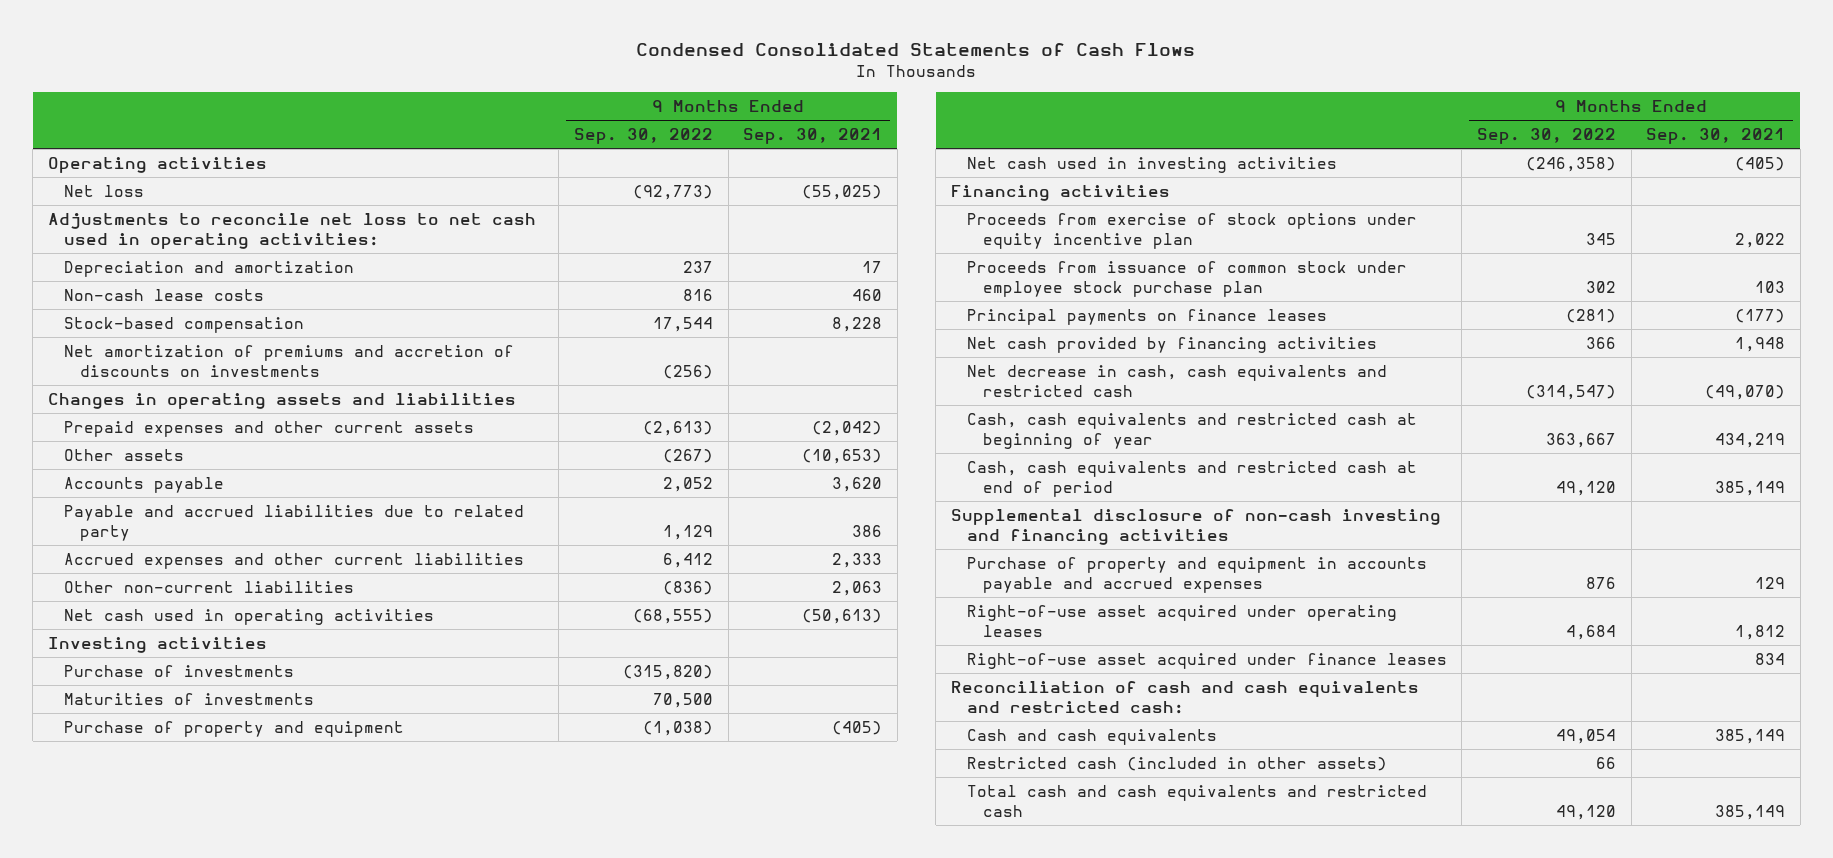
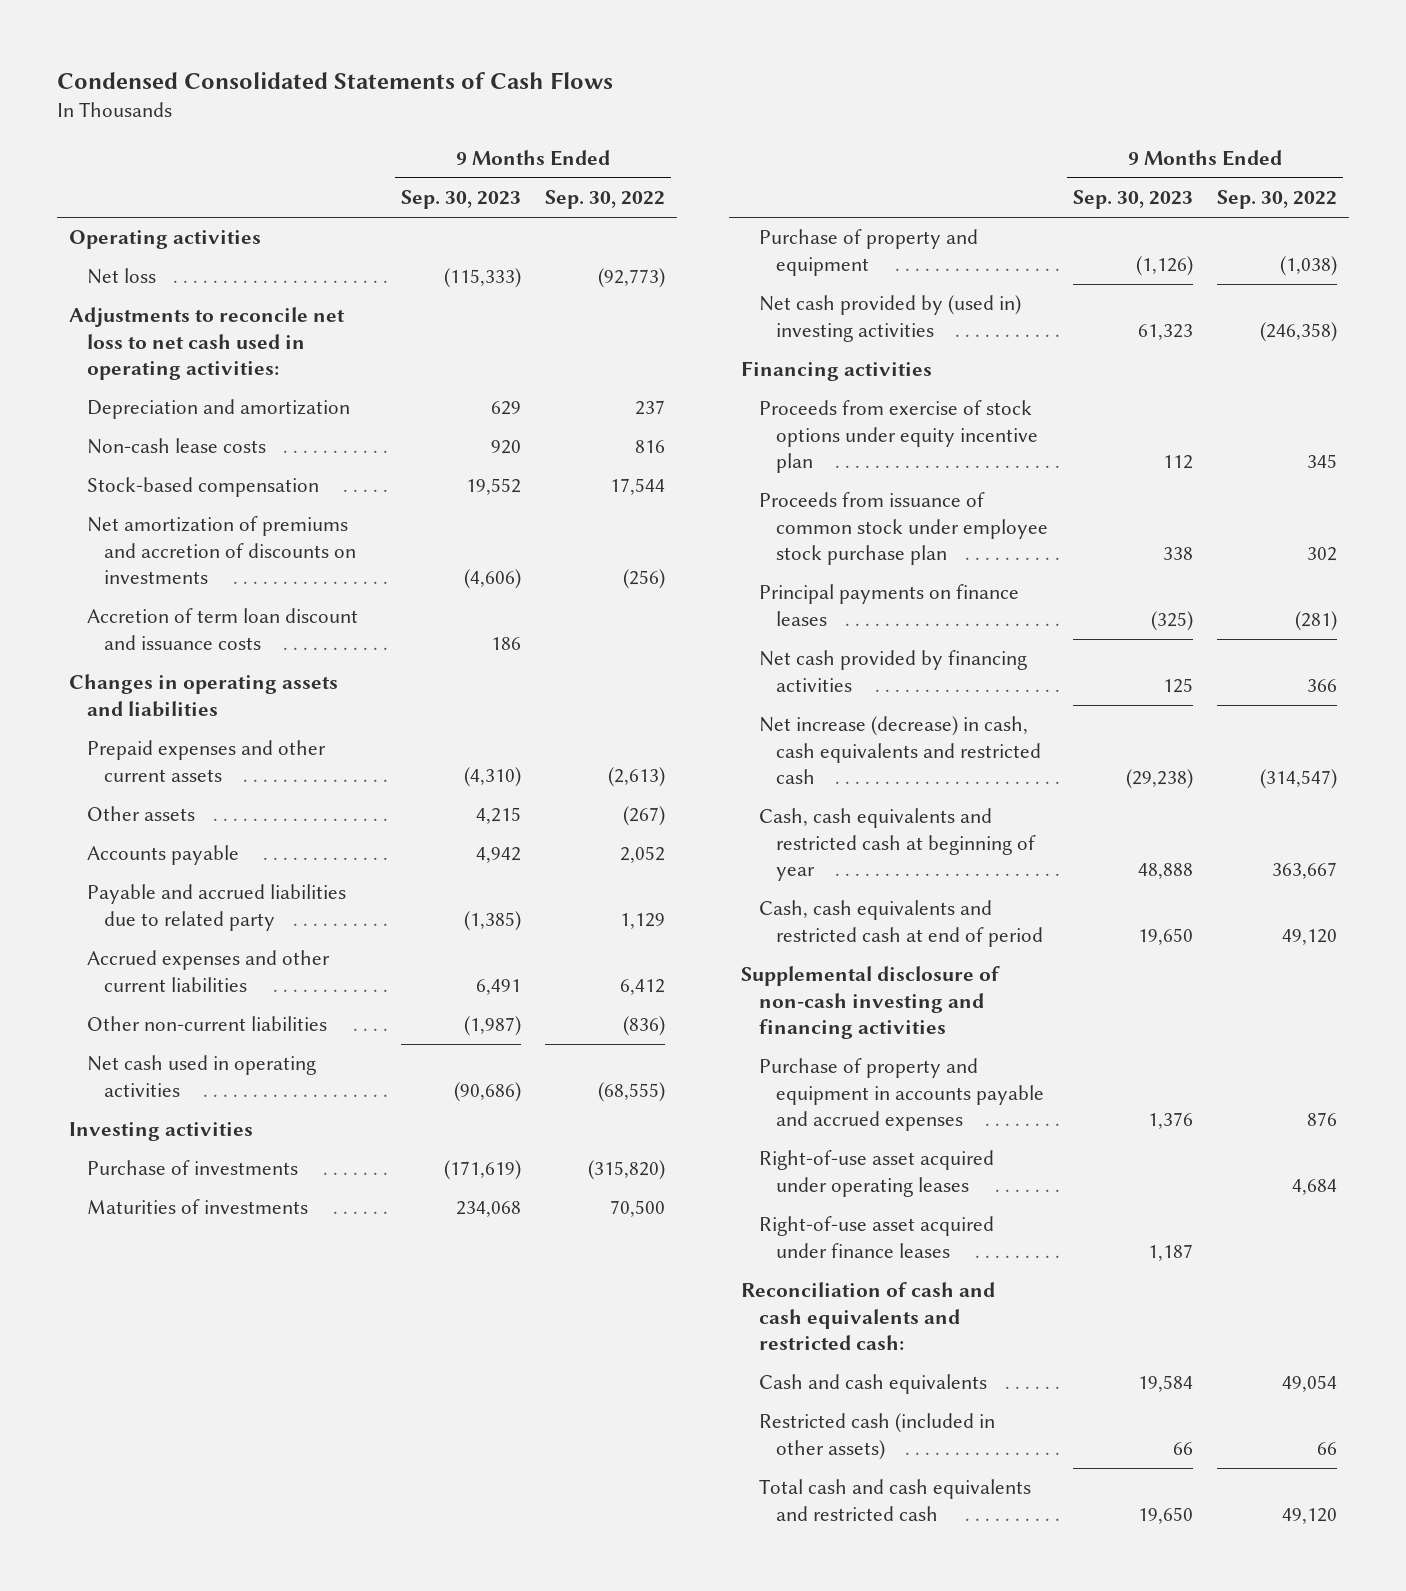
[743,127,883,144] Sep. 30, 2021 -> none
none -> [400,190,521,210] Sep. 30, 2023
none -> [86,608,358,650] Accretion of term loan discount and issuance costs
[966,156,1337,173] Net cash used in investing activities -> [758,295,1021,342] Net cash provided by (used in) investing activities
[966,364,1387,397] Net decrease in cash, cash equivalents and restricted cash -> [758,716,1042,785] Net increase (decrease) in cash, cash equivalents and restricted cash

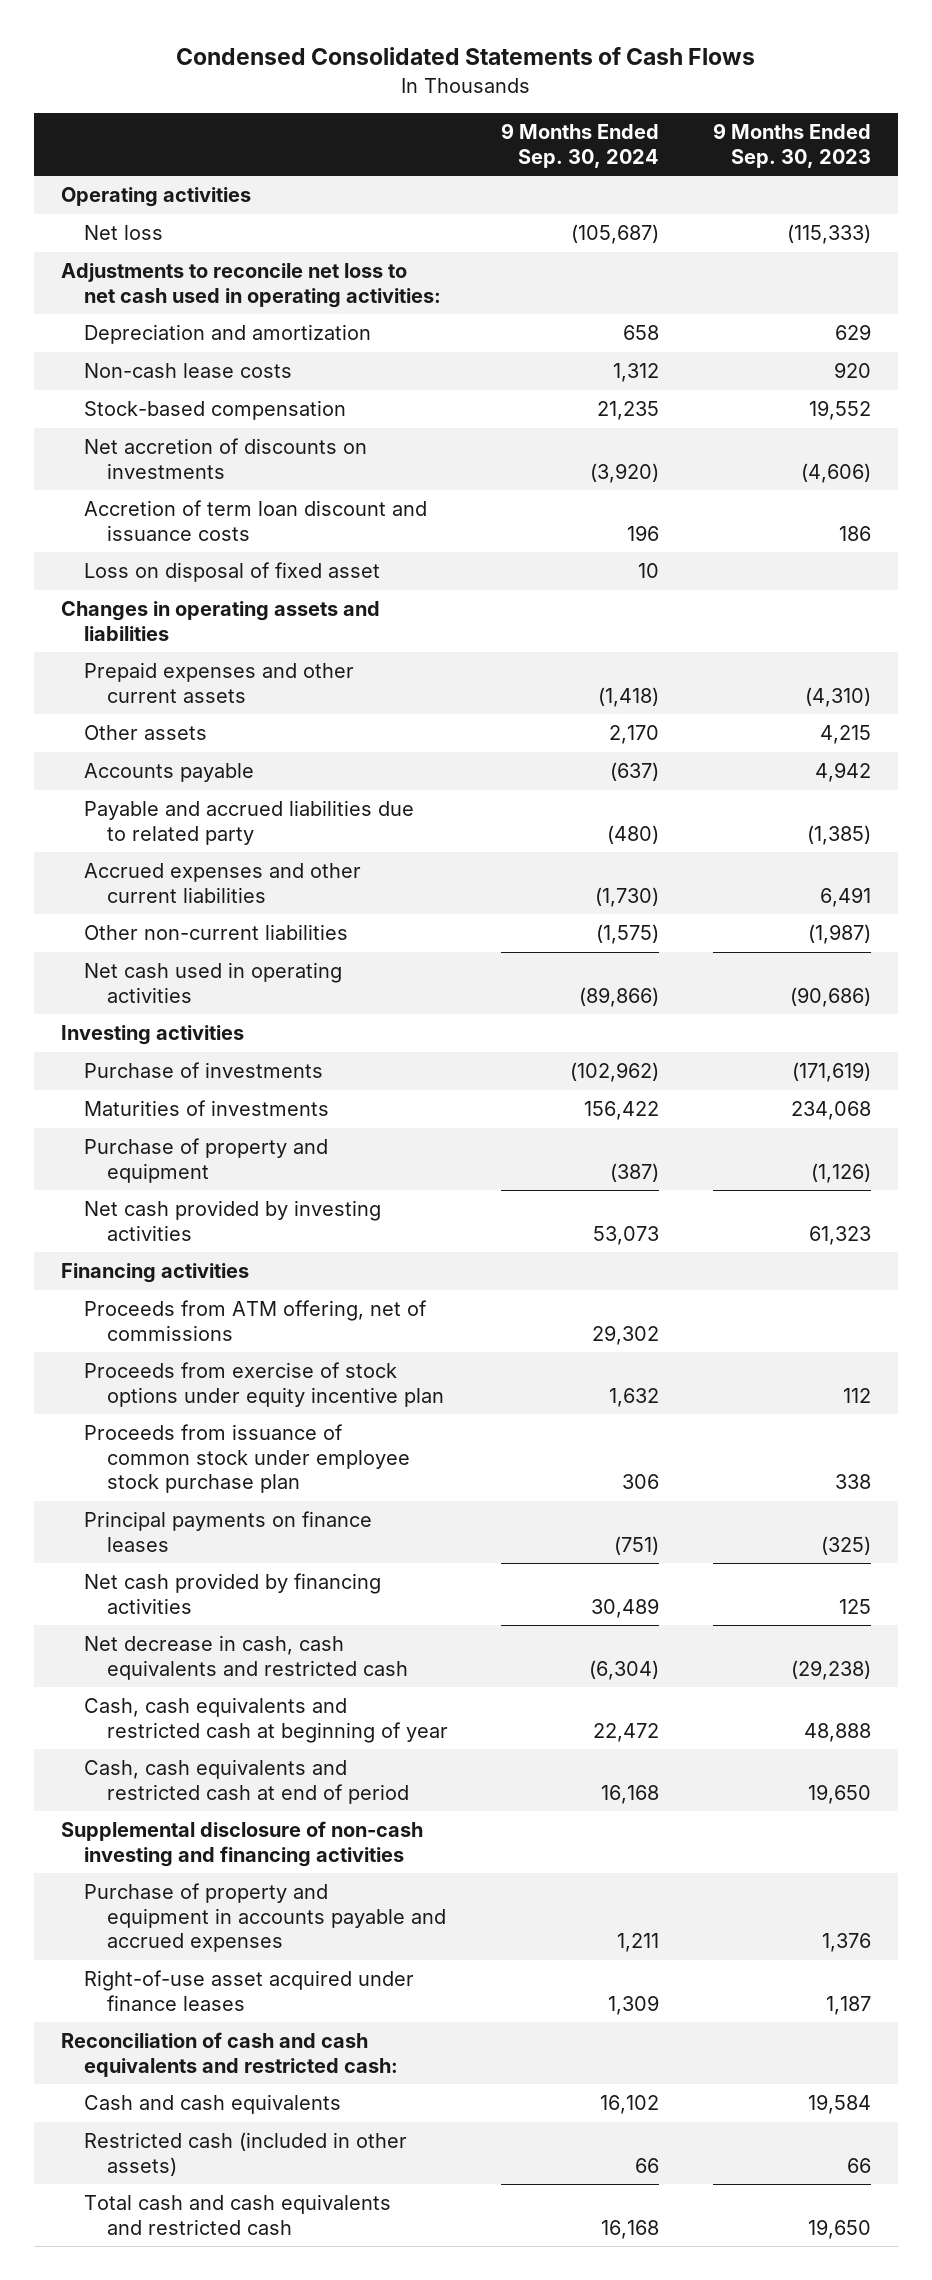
[544,190,665,210] Sep. 30, 2022 -> none
none -> [501,123,660,168] 9 Months Ended Sep. 30, 2024
[86,516,357,585] Net amortization of premiums and accretion of discounts on investments -> [83,438,367,479] Net accretion of discounts on investments
none -> [83,562,380,583] Loss on disposal of fixed asset
[758,295,1021,342] Net cash provided by (used in) investing activities -> [83,1200,381,1241] Net cash provided by investing activities
none -> [83,1300,427,1341] Proceeds from ATM offering, net of commissions
[758,716,1042,785] Net increase (decrease) in cash, cash equivalents and restricted cash -> [83,1635,408,1680] Net decrease in cash, cash equivalents and restricted cash
[758,1150,994,1197] Right-of-use asset acquired under operating leases -> none

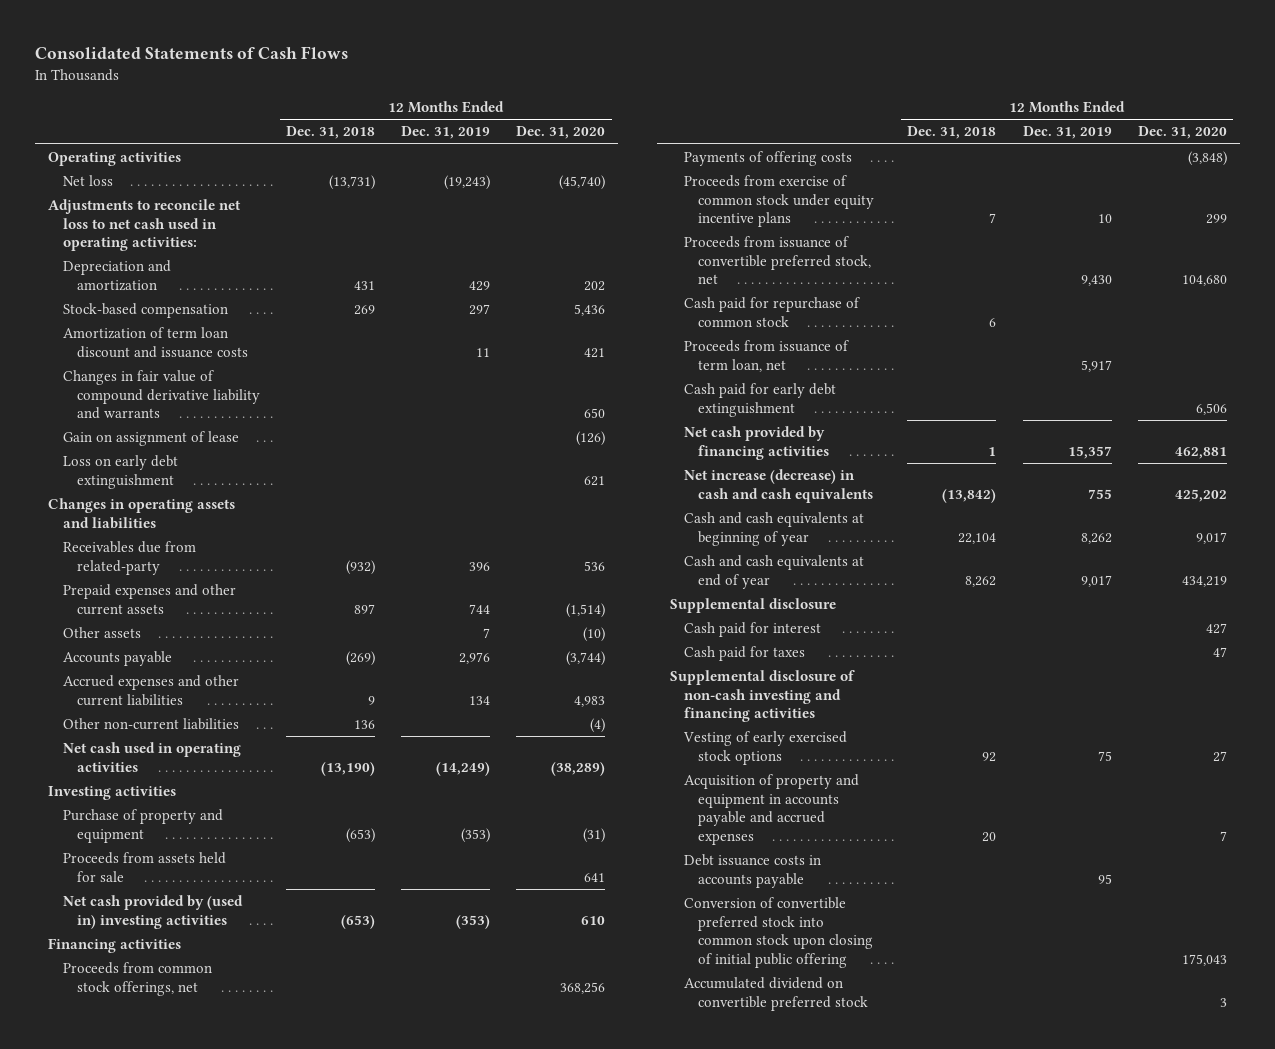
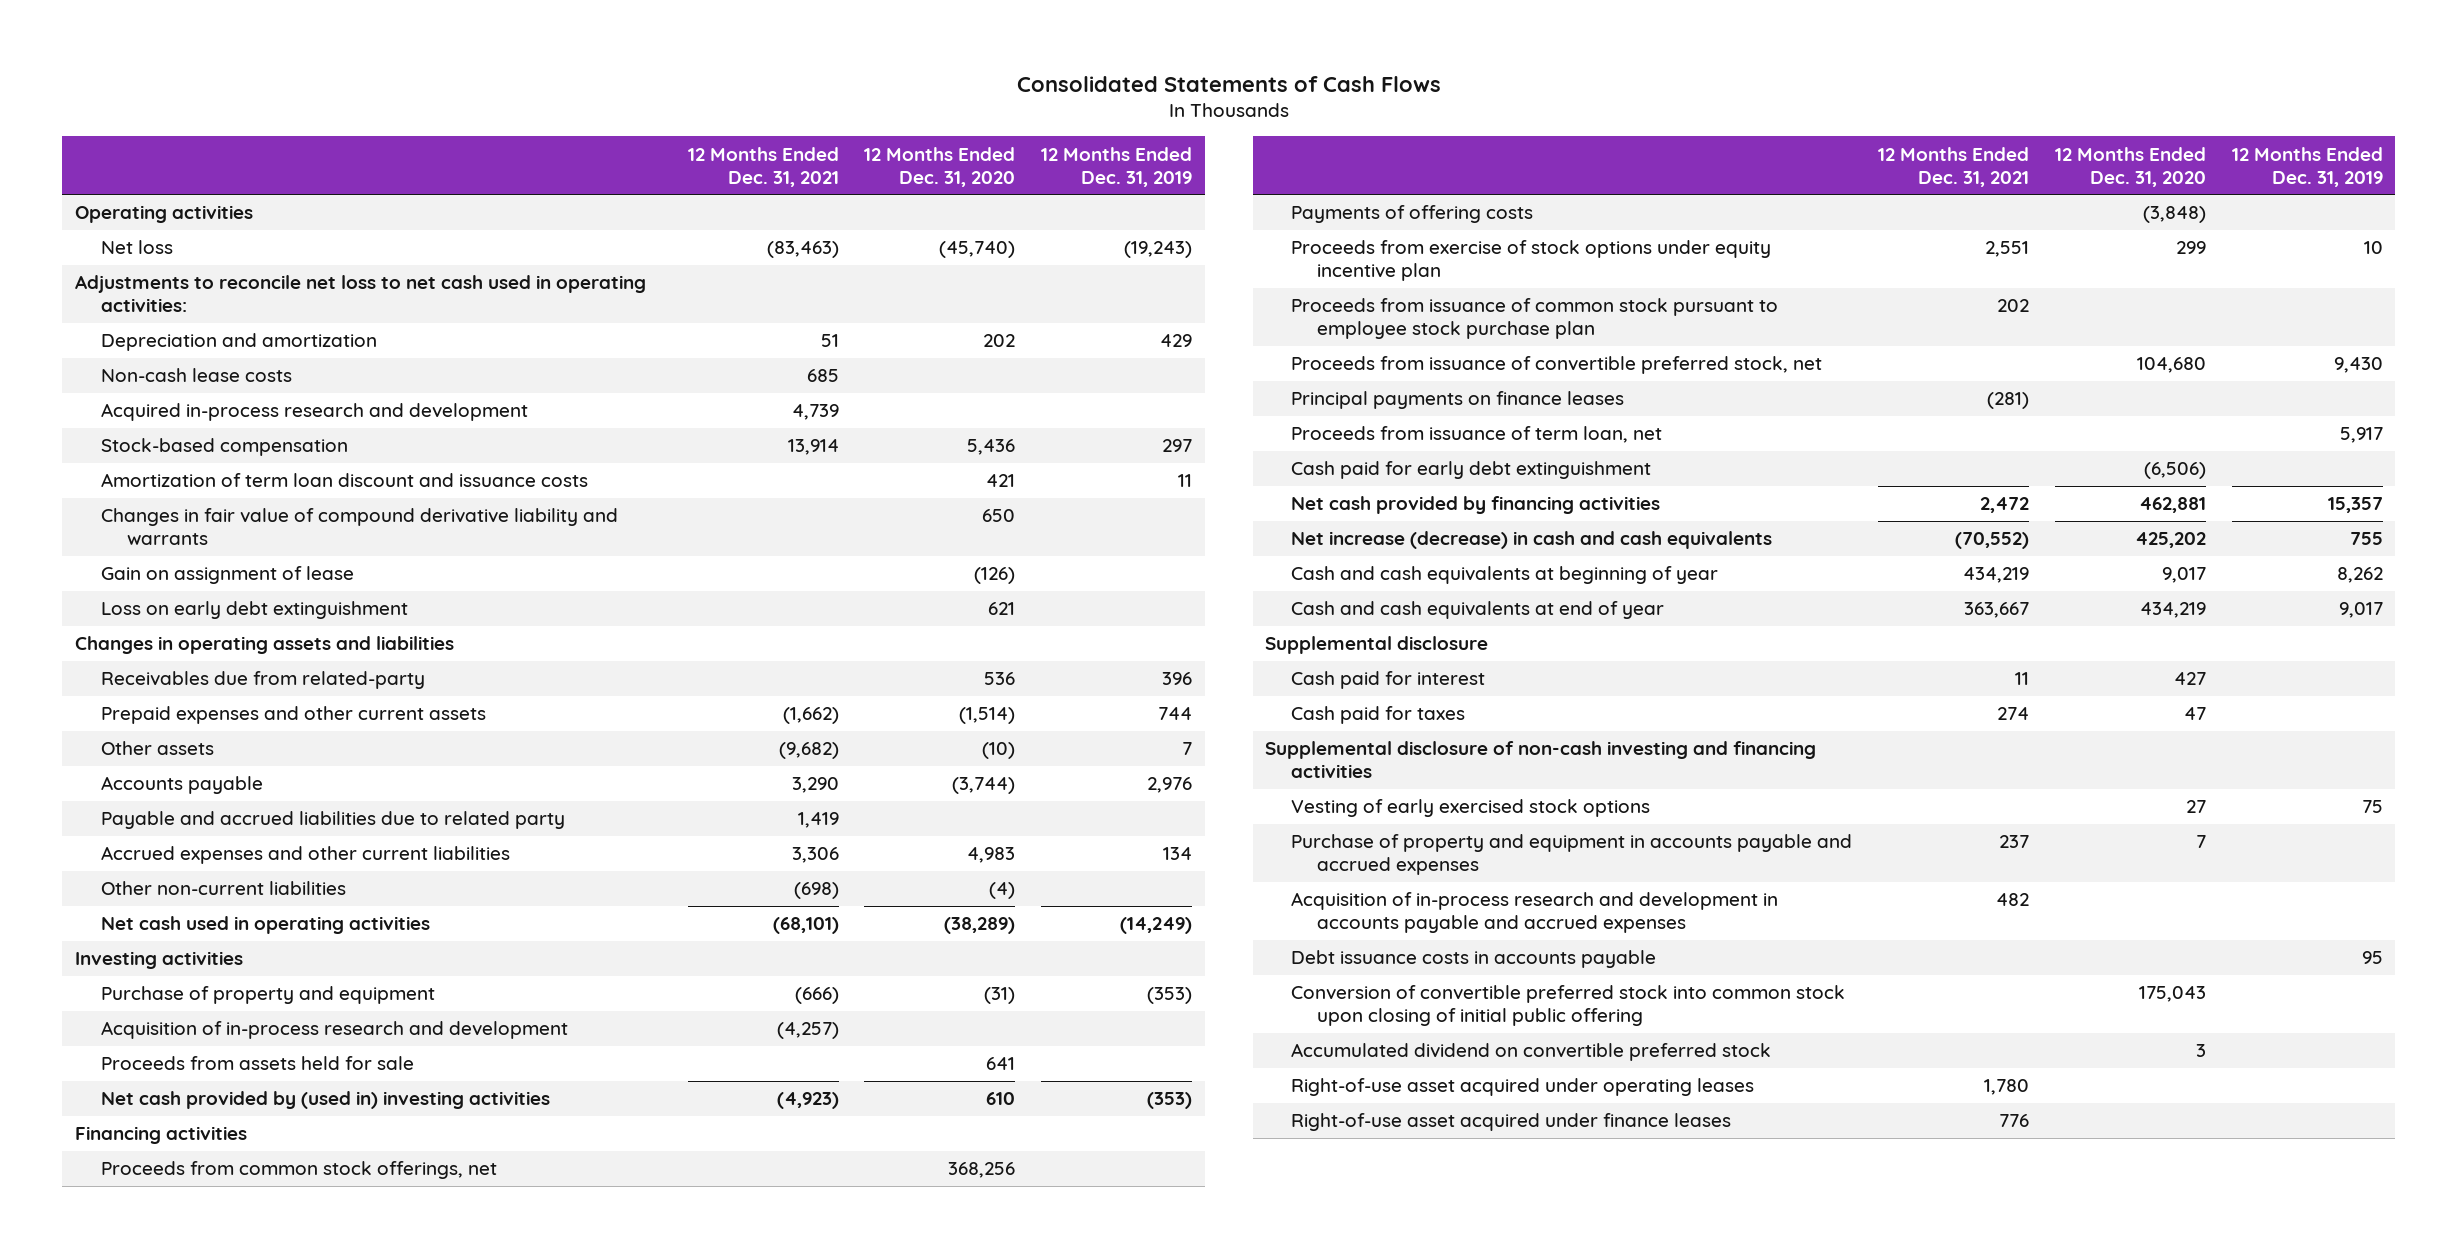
[286,126,376,140] Dec. 31, 2018 -> none
none -> [687,146,839,187] 12 Months Ended Dec. 31, 2021
none -> [100,368,292,383] Non-cash lease costs
none -> [100,403,528,422] Acquired in-process research and development
none -> [100,811,565,830] Payable and accrued liabilities due to related party
none -> [100,1021,568,1040] Acquisition of in-process research and development
[683,175,875,228] Proceeds from exercise of common stock under equity incentive plans -> [1291,240,1772,282] Proceeds from exercise of stock options under equity incentive plan
none -> [1291,298,1779,340] Proceeds from issuance of common stock pursuant to employee stock purchase plan
[683,297,860,327] Cash paid for repurchase of common stock -> none
none -> [1291,391,1625,410] Principal payments on finance leases
[1195,402,1227,415] 6,506 -> [2143,462,2206,480] (6,506)
[683,774,859,845] Acquisition of property and equipment in accounts payable and accrued expenses -> [1291,834,1853,876] Purchase of property and equipment in accounts payable and accrued expenses
none -> [1291,892,1779,934] Acquisition of in-process research and development in accounts payable and accrued expenses
none -> [1291,1078,1755,1097] Right-of-use asset acquired under operating leases
none -> [1291,1113,1732,1132] Right-of-use asset acquired under finance leases

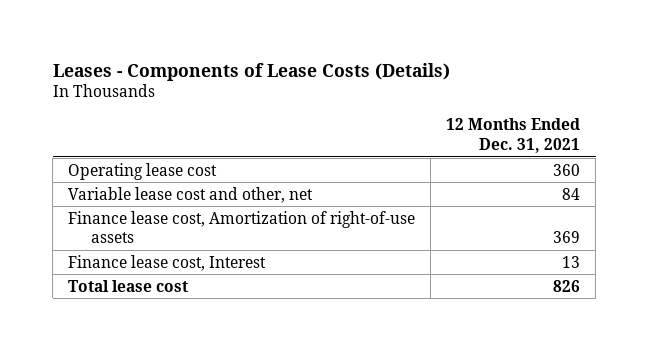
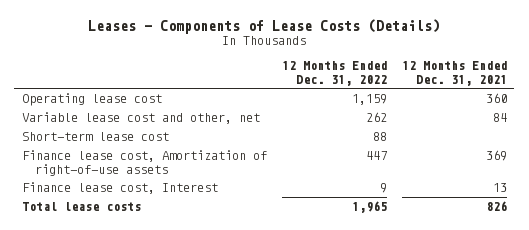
none -> [281,61,387,86] 12 Months Ended Dec. 31, 2022
none -> [21,132,169,142] Short-term lease cost
[68,279,189,292] Total lease cost -> [21,202,141,212] Total lease costs

